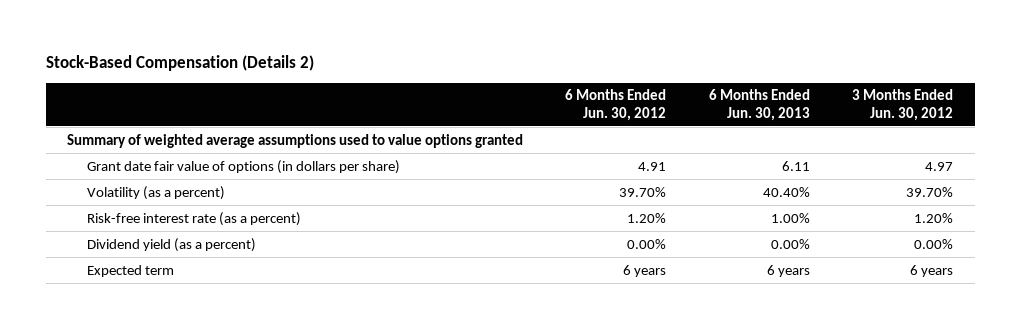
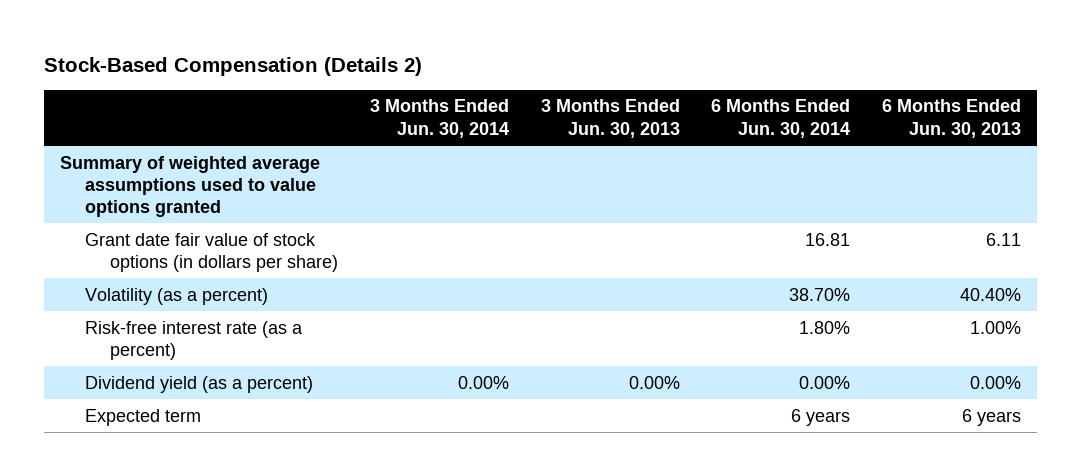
[565,89,667,121] 6 Months Ended Jun. 30, 2012 -> none
[852,89,954,121] 3 Months Ended Jun. 30, 2012 -> none
none -> [369,99,509,138] 3 Months Ended Jun. 30, 2014
none -> [540,99,680,138] 3 Months Ended Jun. 30, 2013
none -> [711,99,851,138] 6 Months Ended Jun. 30, 2014
[87,159,401,174] Grant date fair value of options (in dollars per share) -> [85,232,339,272] Grant date fair value of stock options (in dollars per share)

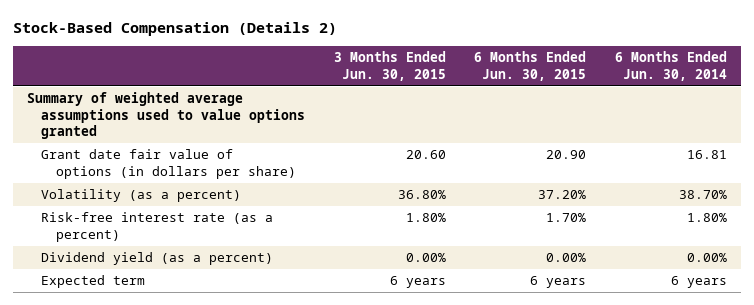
[369,99,509,138] 3 Months Ended Jun. 30, 2014 -> none
[540,99,680,138] 3 Months Ended Jun. 30, 2013 -> none
[882,99,1022,138] 6 Months Ended Jun. 30, 2013 -> none
none -> [333,51,446,81] 3 Months Ended Jun. 30, 2015
none -> [474,51,587,81] 6 Months Ended Jun. 30, 2015
[85,232,339,272] Grant date fair value of stock options (in dollars per share) -> [41,149,297,179] Grant date fair value of options (in dollars per share)

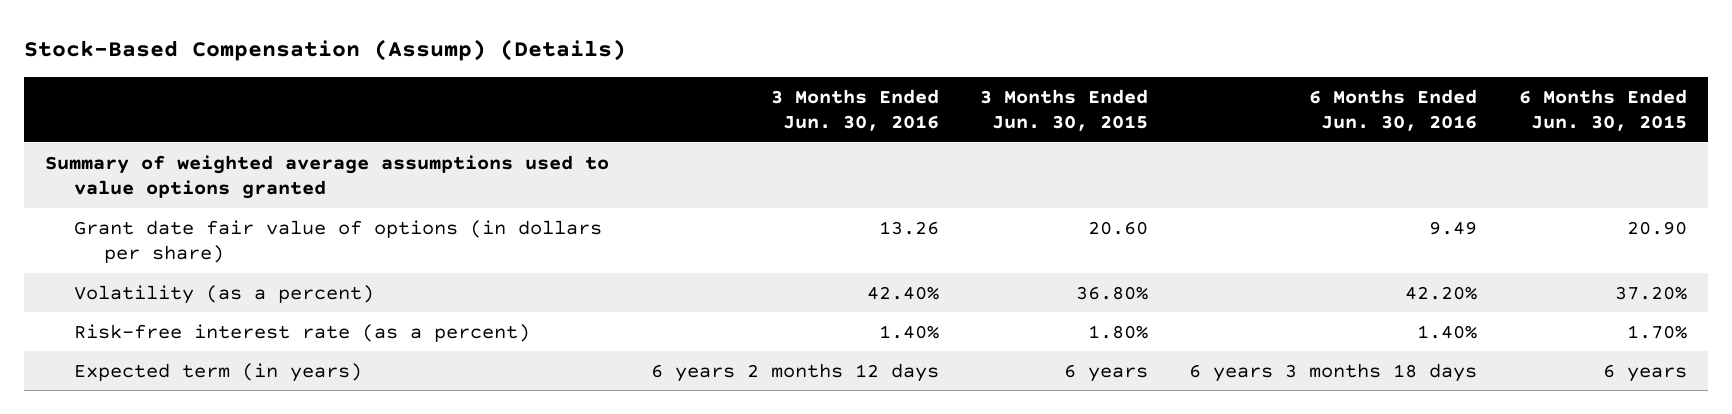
[12,21,337,36] Stock-Based Compensation (Details 2) -> [24,39,627,62] Stock-Based Compensation (Assump) (Details)
[615,51,728,81] 6 Months Ended Jun. 30, 2014 -> none
none -> [770,88,939,132] 3 Months Ended Jun. 30, 2016
none -> [1309,88,1478,132] 6 Months Ended Jun. 30, 2016
[41,252,274,266] Dividend yield (as a percent) -> none
[41,275,146,289] Expected term -> [74,362,363,382] Expected term (in years)

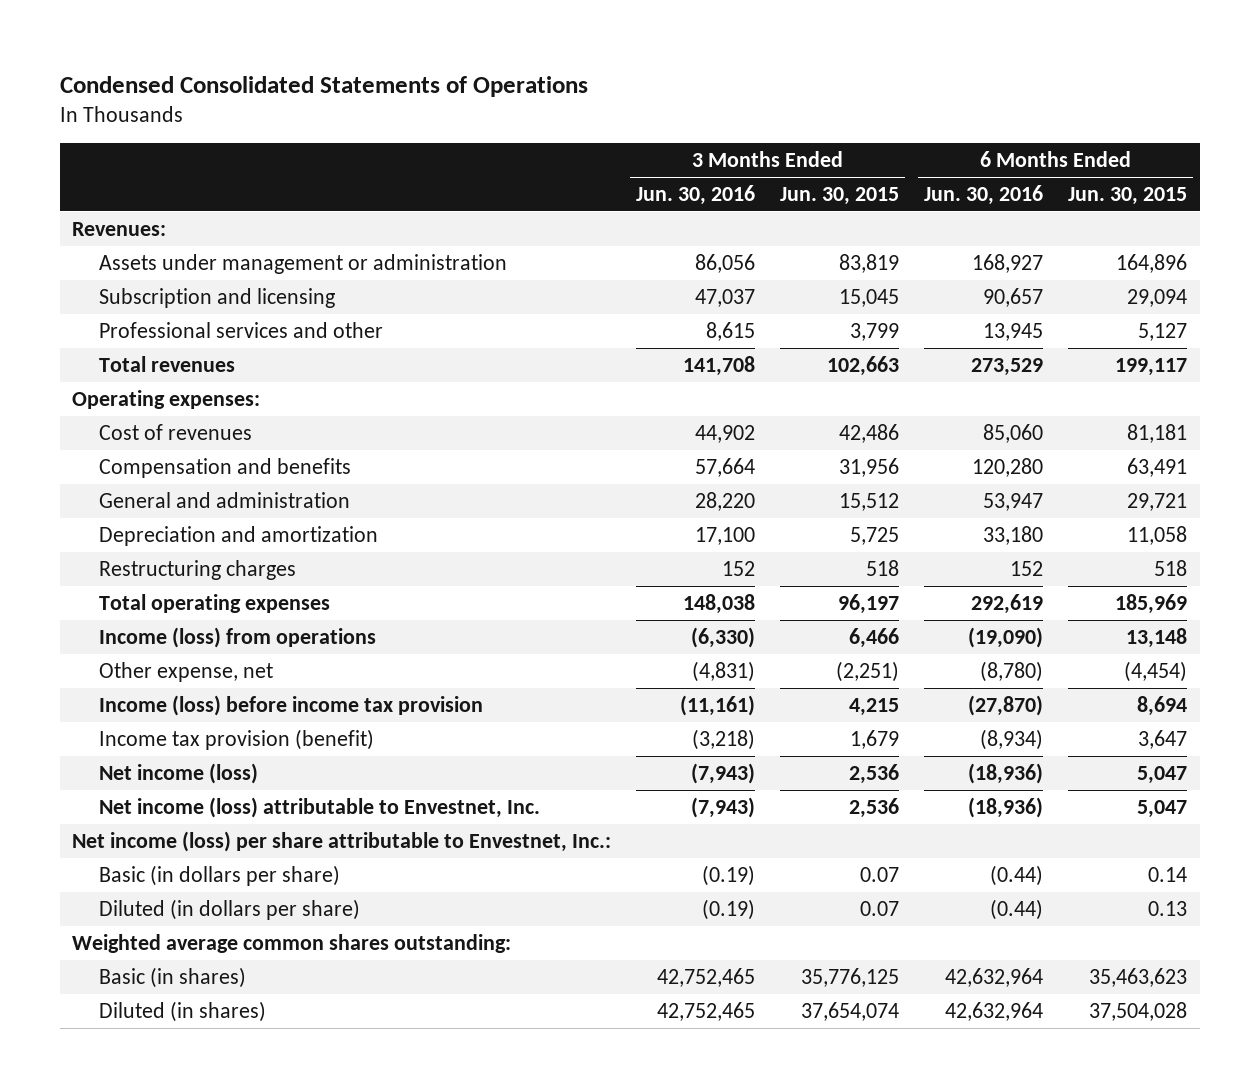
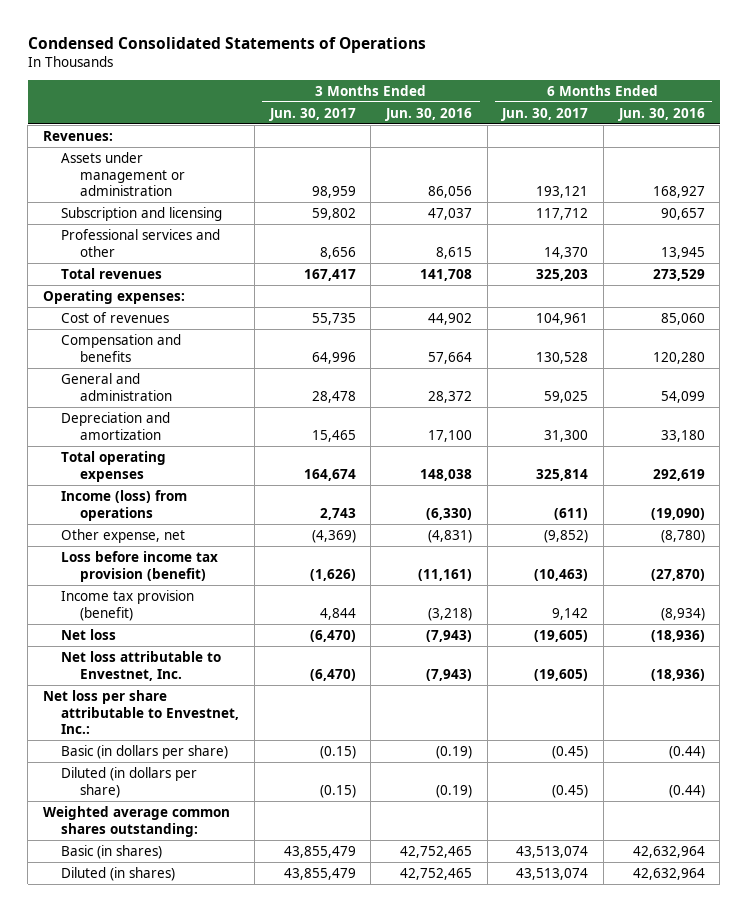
[780,186,900,205] Jun. 30, 2015 -> none
[1068,186,1188,205] Jun. 30, 2015 -> none
none -> [268,107,356,121] Jun. 30, 2017
none -> [501,107,589,121] Jun. 30, 2017
[695,491,756,511] 28,220 -> [428,390,473,403] 28,372
[983,492,1044,511] 53,947 -> [660,390,705,403] 54,099
[99,559,297,580] Restructuring charges -> none
[99,694,484,716] Income (loss) before income tax provision -> [61,550,219,582] Loss before income tax provision (benefit)
[99,762,259,784] Net income (loss) -> [61,628,117,640] Net loss
[99,796,541,818] Net income (loss) attributable to Envestnet, Inc. -> [61,650,222,681] Net loss attributable to Envestnet, Inc.
[72,830,612,852] Net income (loss) per share attributable to Envestnet, Inc.: -> [42,689,240,735] Net loss per share attributable to Envestnet, Inc.:

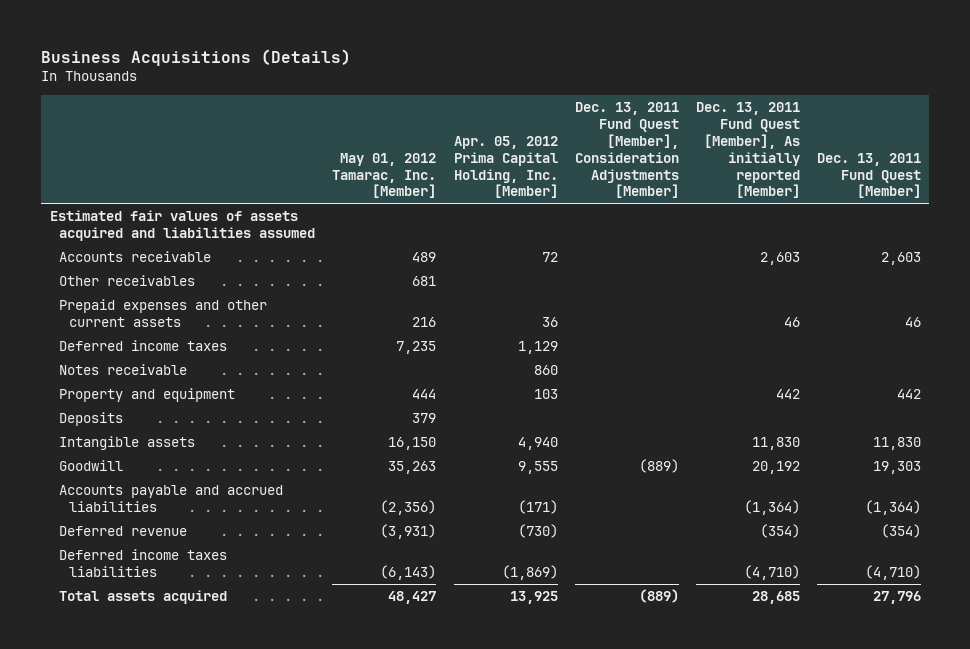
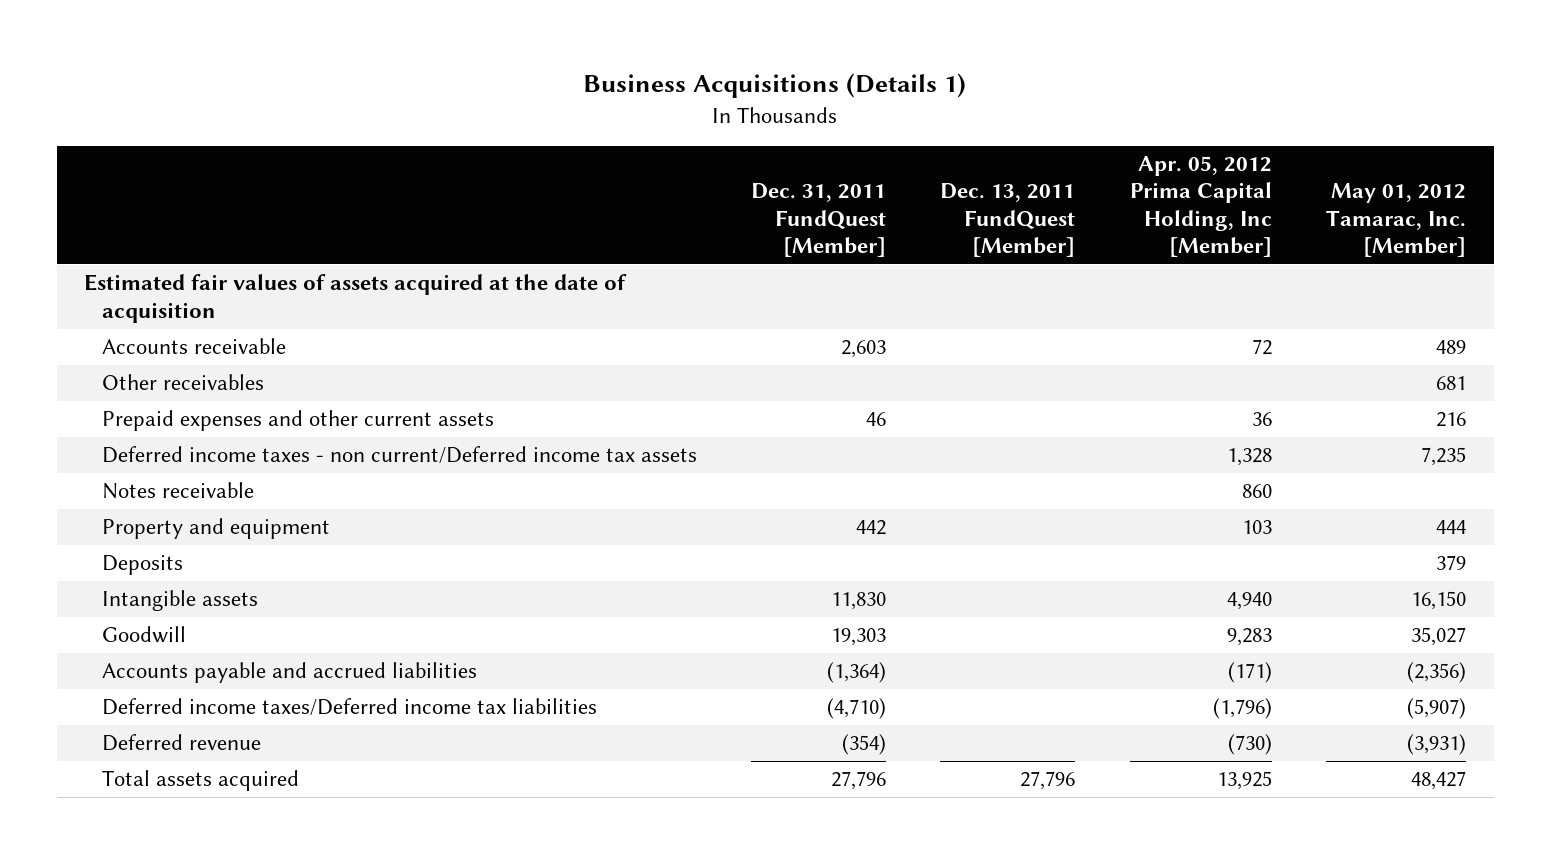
[41,48,352,66] Business Acquisitions (Details) -> [583,73,967,99] Business Acquisitions (Details 1)
[453,135,558,199] Apr. 05, 2012 Prima Capital Holding, Inc. [Member] -> none
[574,102,679,199] Dec. 13, 2011 Fund Quest [Member], Consideration Adjustments [Member] -> none
[695,102,800,199] Dec. 13, 2011 Fund Quest [Member], As initially reported [Member] -> none
[816,152,921,199] Dec. 13, 2011 Fund Quest [Member] -> none
none -> [750,183,886,258] Dec. 31, 2011 FundQuest [Member]
none -> [940,183,1076,258] Dec. 13, 2011 FundQuest [Member]
none -> [1129,155,1272,258] Apr. 05, 2012 Prima Capital Holding, Inc [Member]
[49,210,316,241] Estimated fair values of assets acquired and liabilities assumed -> [84,274,628,323] Estimated fair values of assets acquired at the date of acquisition
[59,340,228,352] Deferred income taxes -> [101,446,697,464] Deferred income taxes - non current/Deferred income tax assets
[388,461,437,475] 35,263 -> [1411,627,1467,647] 35,027
none -> [101,698,597,716] Deferred income taxes/Deferred income tax liabilities
[59,549,228,577] Deferred income taxes liabilities -> none

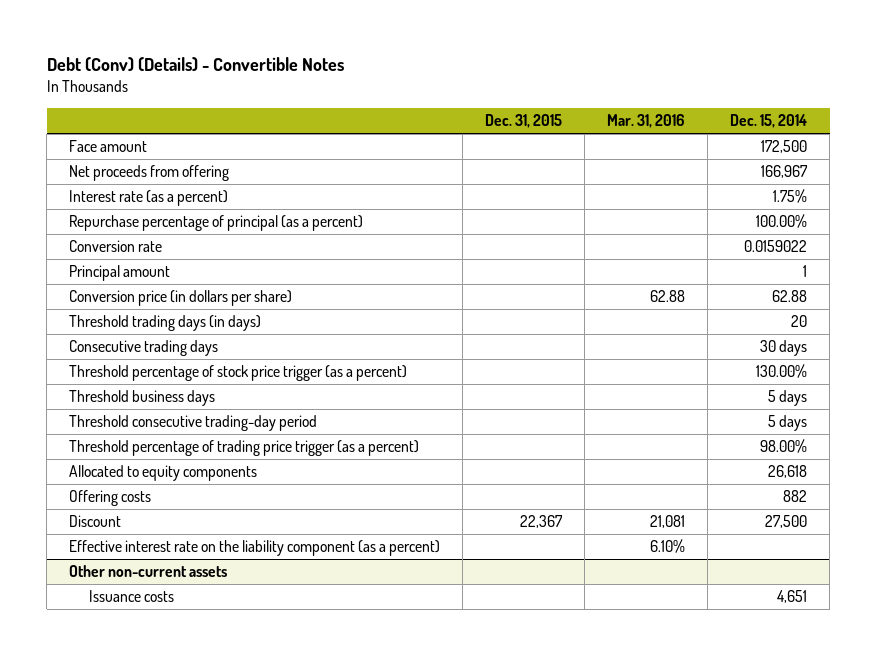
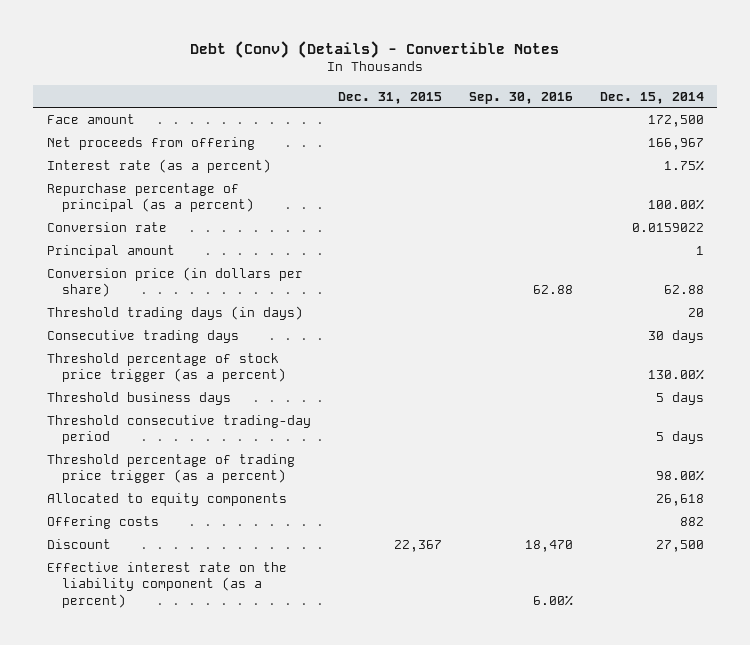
[607,114,686,129] Mar. 31, 2016 -> none
none -> [468,91,573,104] Sep. 30, 2016
[69,565,228,578] Other non-current assets -> none
[89,590,175,603] Issuance costs -> none

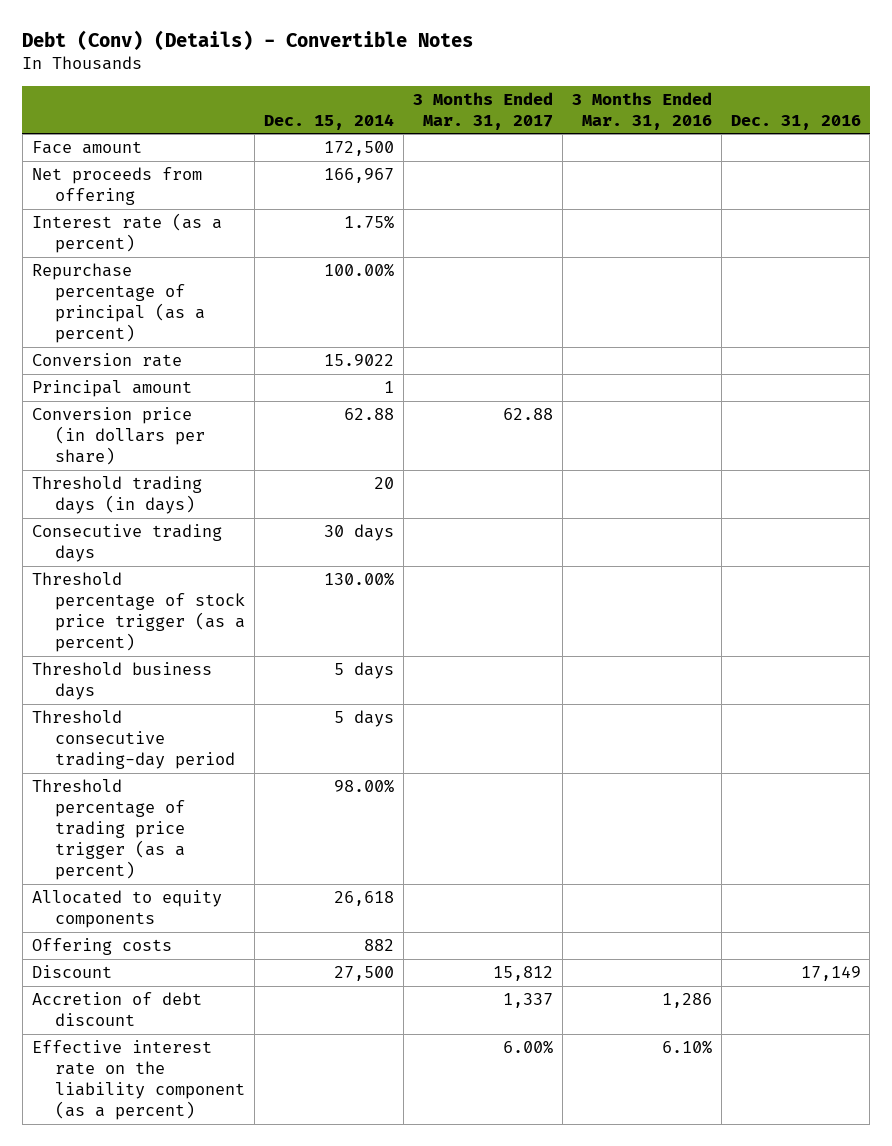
[337,91,442,104] Dec. 31, 2015 -> none
[468,91,573,104] Sep. 30, 2016 -> none
none -> [412,91,553,130] 3 Months Ended Mar. 31, 2017
none -> [571,91,712,130] 3 Months Ended Mar. 31, 2016
none -> [730,114,861,130] Dec. 31, 2016
[631,223,704,233] 0.0159022 -> [323,353,394,366] 15.9022
none -> [31,991,202,1027] Accretion of debt discount

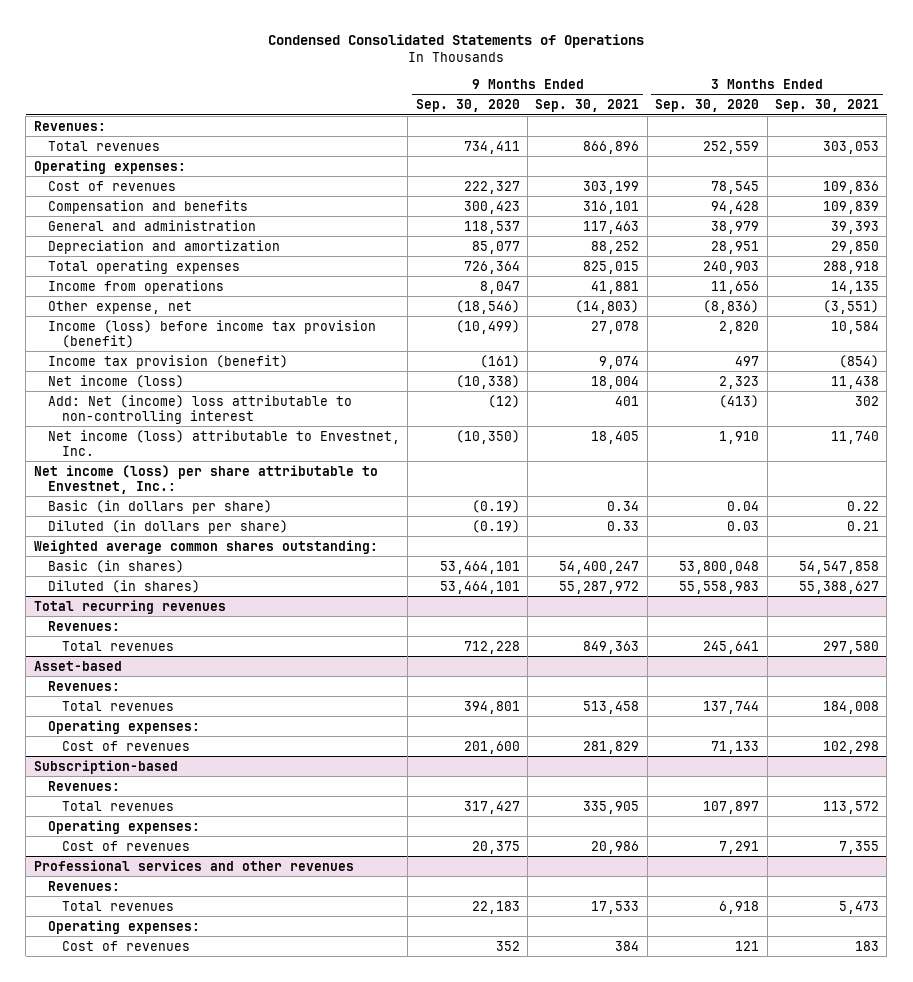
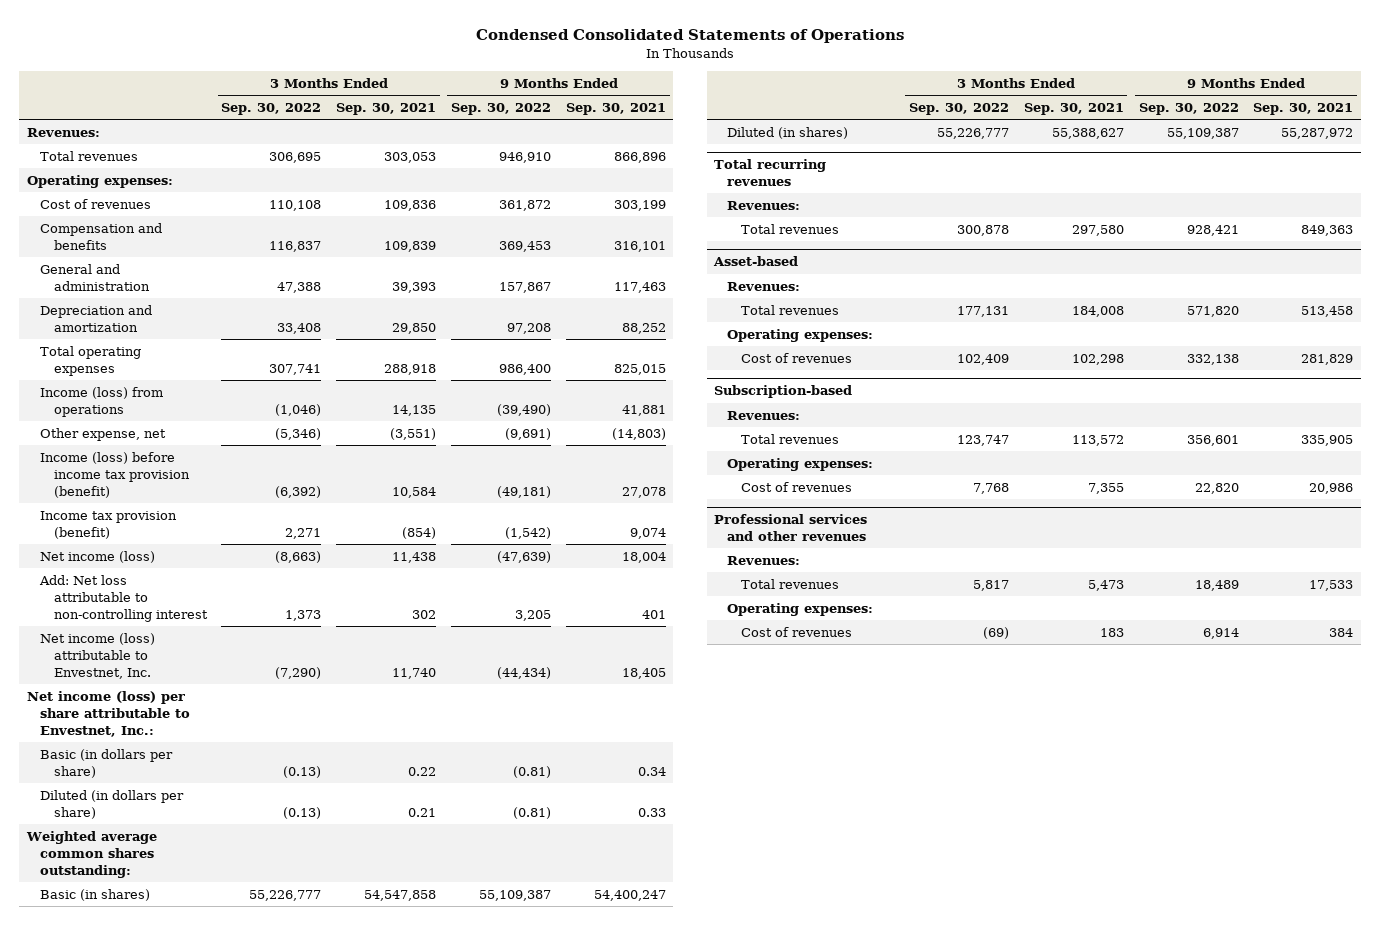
[415,99,520,113] Sep. 30, 2020 -> none
[655,99,760,113] Sep. 30, 2020 -> none
none -> [221,102,322,115] Sep. 30, 2022
none -> [451,102,552,115] Sep. 30, 2022
[47,279,224,294] Income from operations -> [40,386,164,417] Income (loss) from operations
[47,394,352,424] Add: Net (income) loss attributable to non-controlling interest -> [39,574,208,622] Add: Net loss attributable to non-controlling interest

